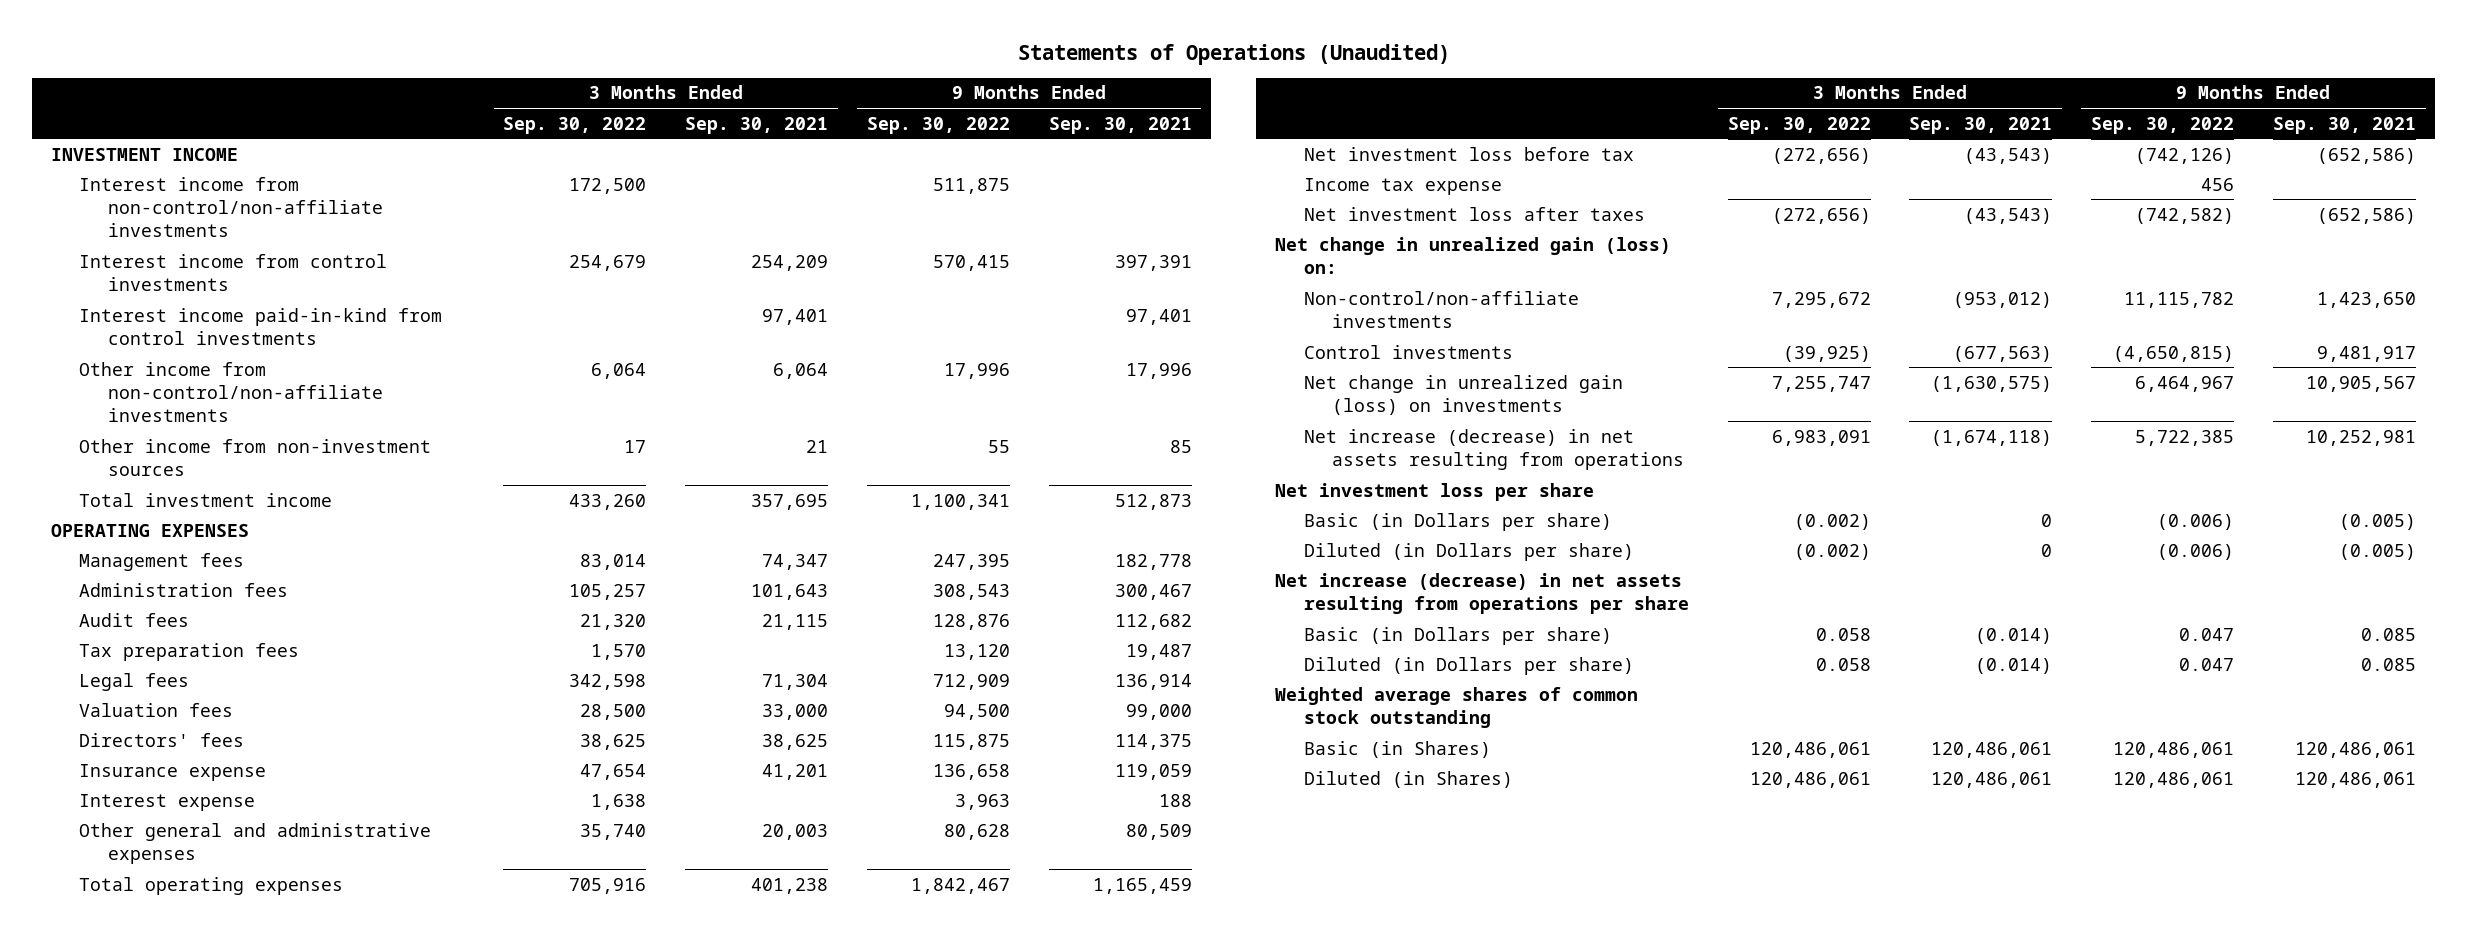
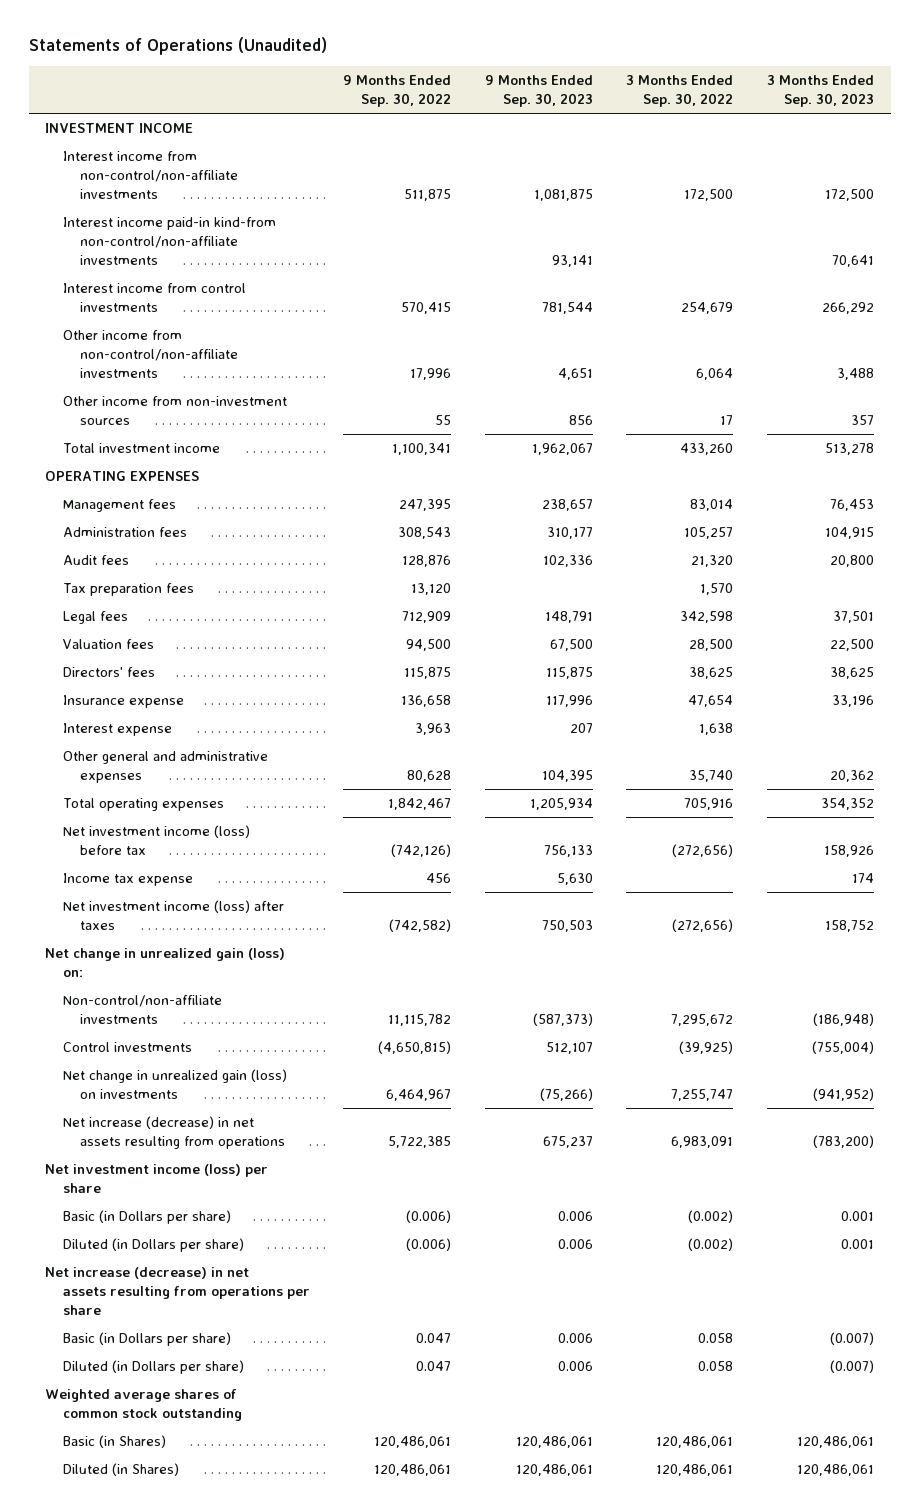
[685,116,829,134] Sep. 30, 2021 -> none
[1048,116,1192,134] Sep. 30, 2021 -> none
none -> [484,75,593,108] 9 Months Ended Sep. 30, 2023
none -> [766,75,874,108] 3 Months Ended Sep. 30, 2023
none -> [62,217,276,266] Interest income paid-in kind-from non-control/non-affiliate investments
[79,307,443,345] Interest income paid-in-kind from control investments -> none
[1303,146,1634,161] Net investment loss before tax -> [62,825,250,856] Net investment income (loss) before tax
[1303,206,1645,221] Net investment loss after taxes -> [62,900,284,931] Net investment income (loss) after taxes
[1275,482,1595,501] Net investment loss per share -> [45,1164,269,1194] Net investment income (loss) per share

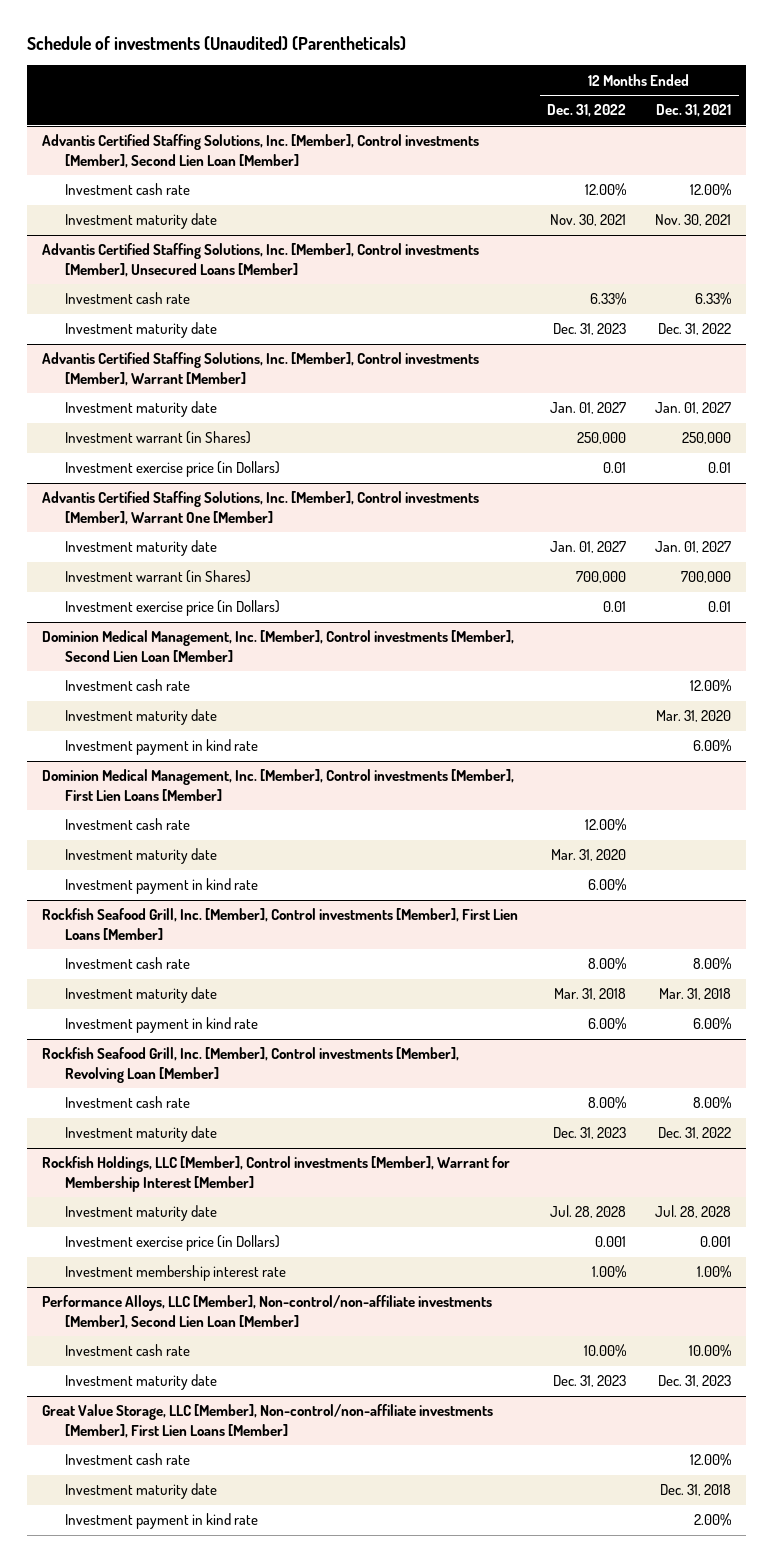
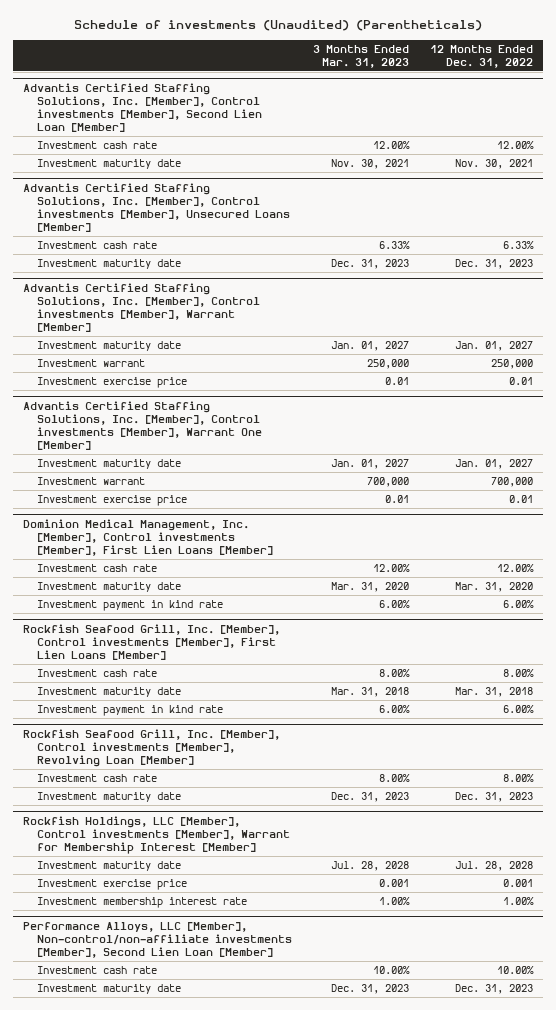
[656,104,732,118] Dec. 31, 2021 -> none
none -> [313,44,410,68] 3 Months Ended Mar. 31, 2023
[64,431,251,445] Investment warrant (in Shares) -> [37,358,146,367] Investment warrant
[64,461,280,478] Investment exercise price (in Dollars) -> [37,376,188,388] Investment exercise price
[41,630,514,662] Dominion Medical Management, Inc. [Member], Control investments [Member], Second Lien Loan [Member] -> none
[64,679,190,692] Investment cash rate -> none
[64,709,217,726] Investment maturity date -> none
[64,739,258,756] Investment payment in kind rate -> none
[64,570,251,584] Investment warrant (in Shares) -> [37,476,146,485] Investment warrant
[64,600,280,617] Investment exercise price (in Dollars) -> [37,494,188,506] Investment exercise price
[64,1235,280,1252] Investment exercise price (in Dollars) -> [37,878,188,890] Investment exercise price
[41,1404,493,1438] Great Value Storage, LLC [Member], Non-control/non-affiliate investments [Member], First Lien Loans [Member] -> none
[64,1453,190,1466] Investment cash rate -> none
[64,1483,217,1500] Investment maturity date -> none
[64,1513,258,1530] Investment payment in kind rate -> none

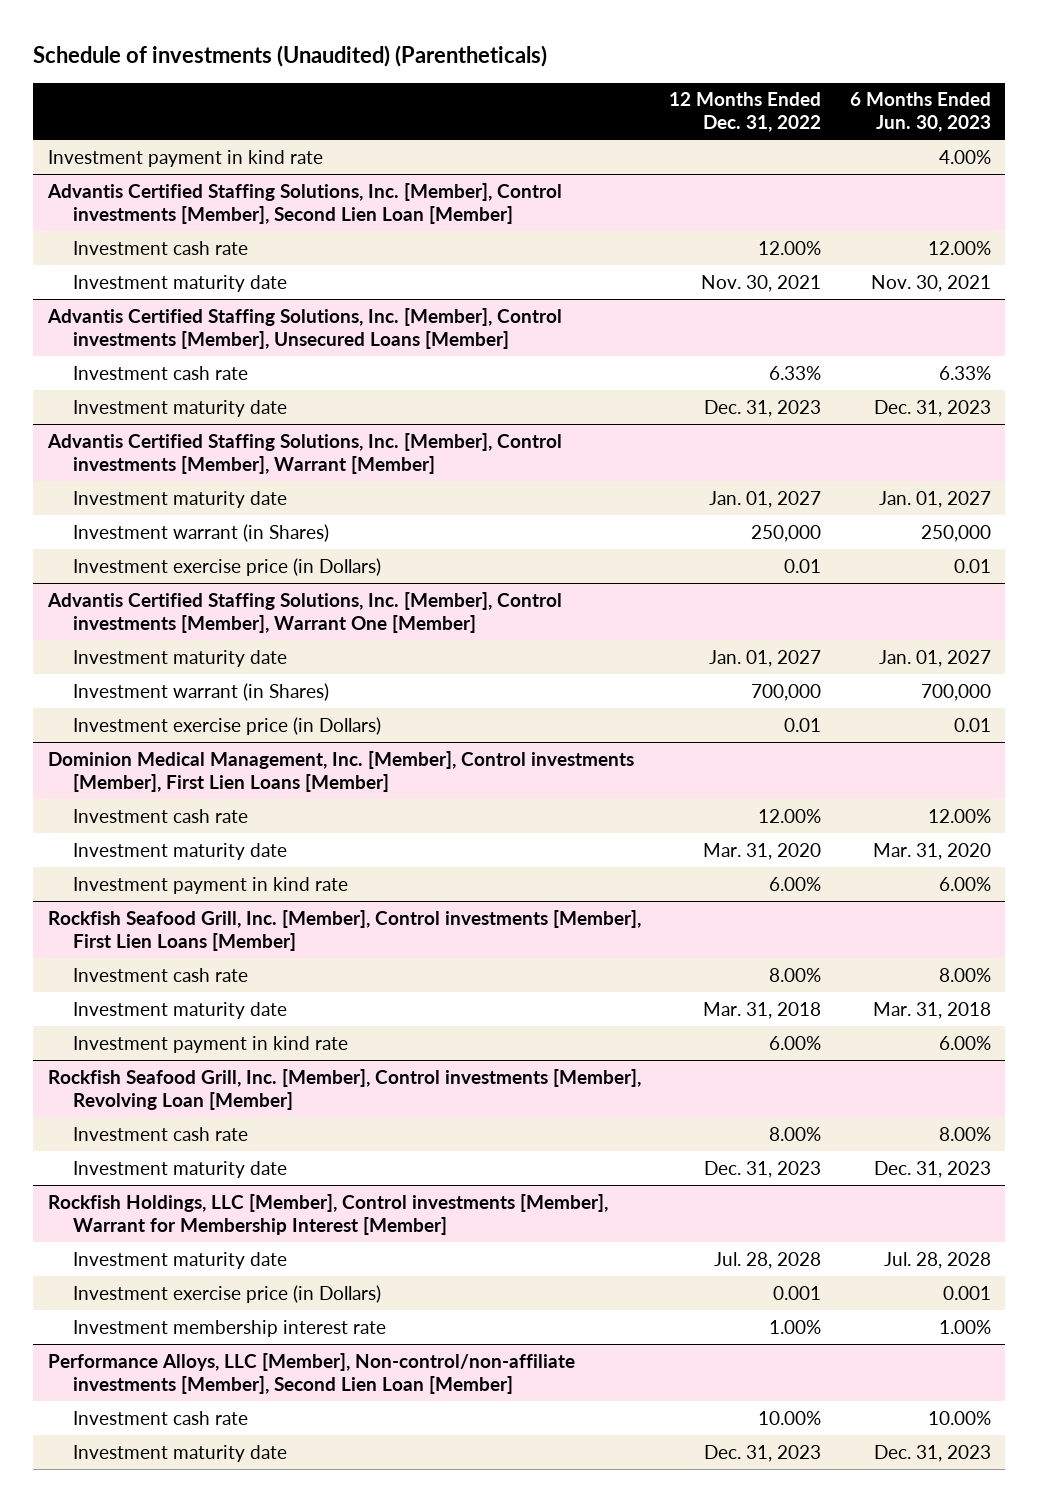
[313,44,410,68] 3 Months Ended Mar. 31, 2023 -> none
none -> [850,92,992,133] 6 Months Ended Jun. 30, 2023
none -> [47,149,323,167] Investment payment in kind rate
[37,358,146,367] Investment warrant -> [72,523,329,542] Investment warrant (in Shares)
[37,376,188,388] Investment exercise price -> [72,557,381,576] Investment exercise price (in Dollars)
[37,476,146,485] Investment warrant -> [72,682,329,701] Investment warrant (in Shares)
[37,494,188,506] Investment exercise price -> [72,716,381,735] Investment exercise price (in Dollars)
[37,878,188,890] Investment exercise price -> [72,1284,381,1303] Investment exercise price (in Dollars)

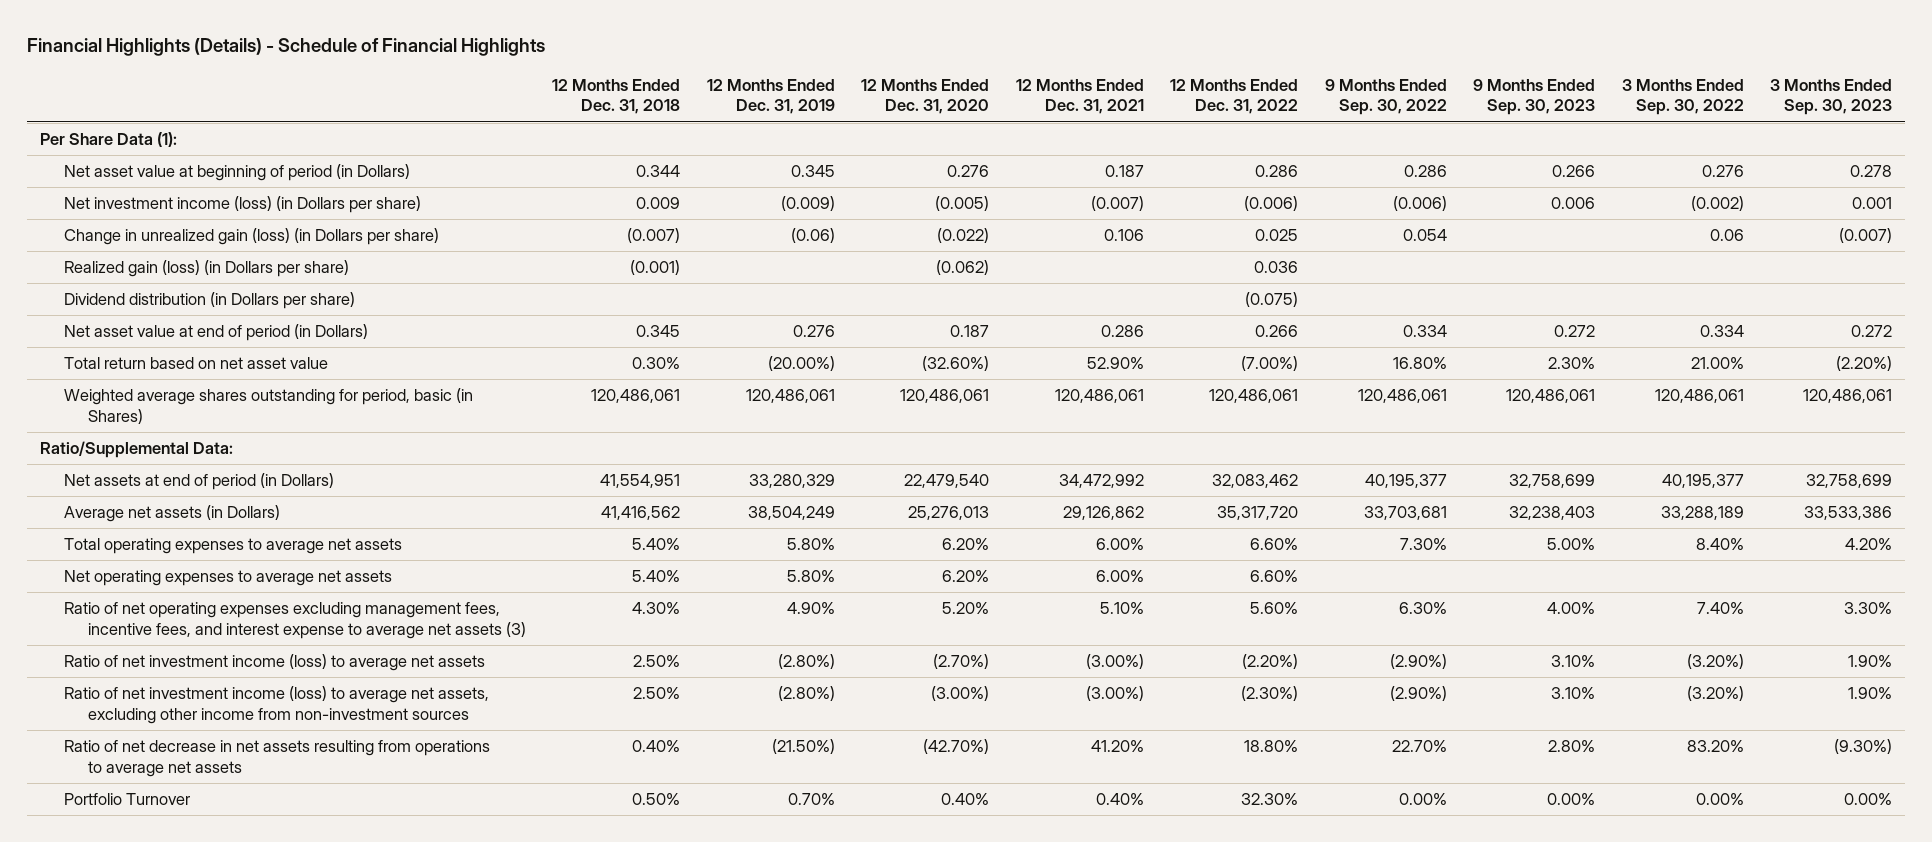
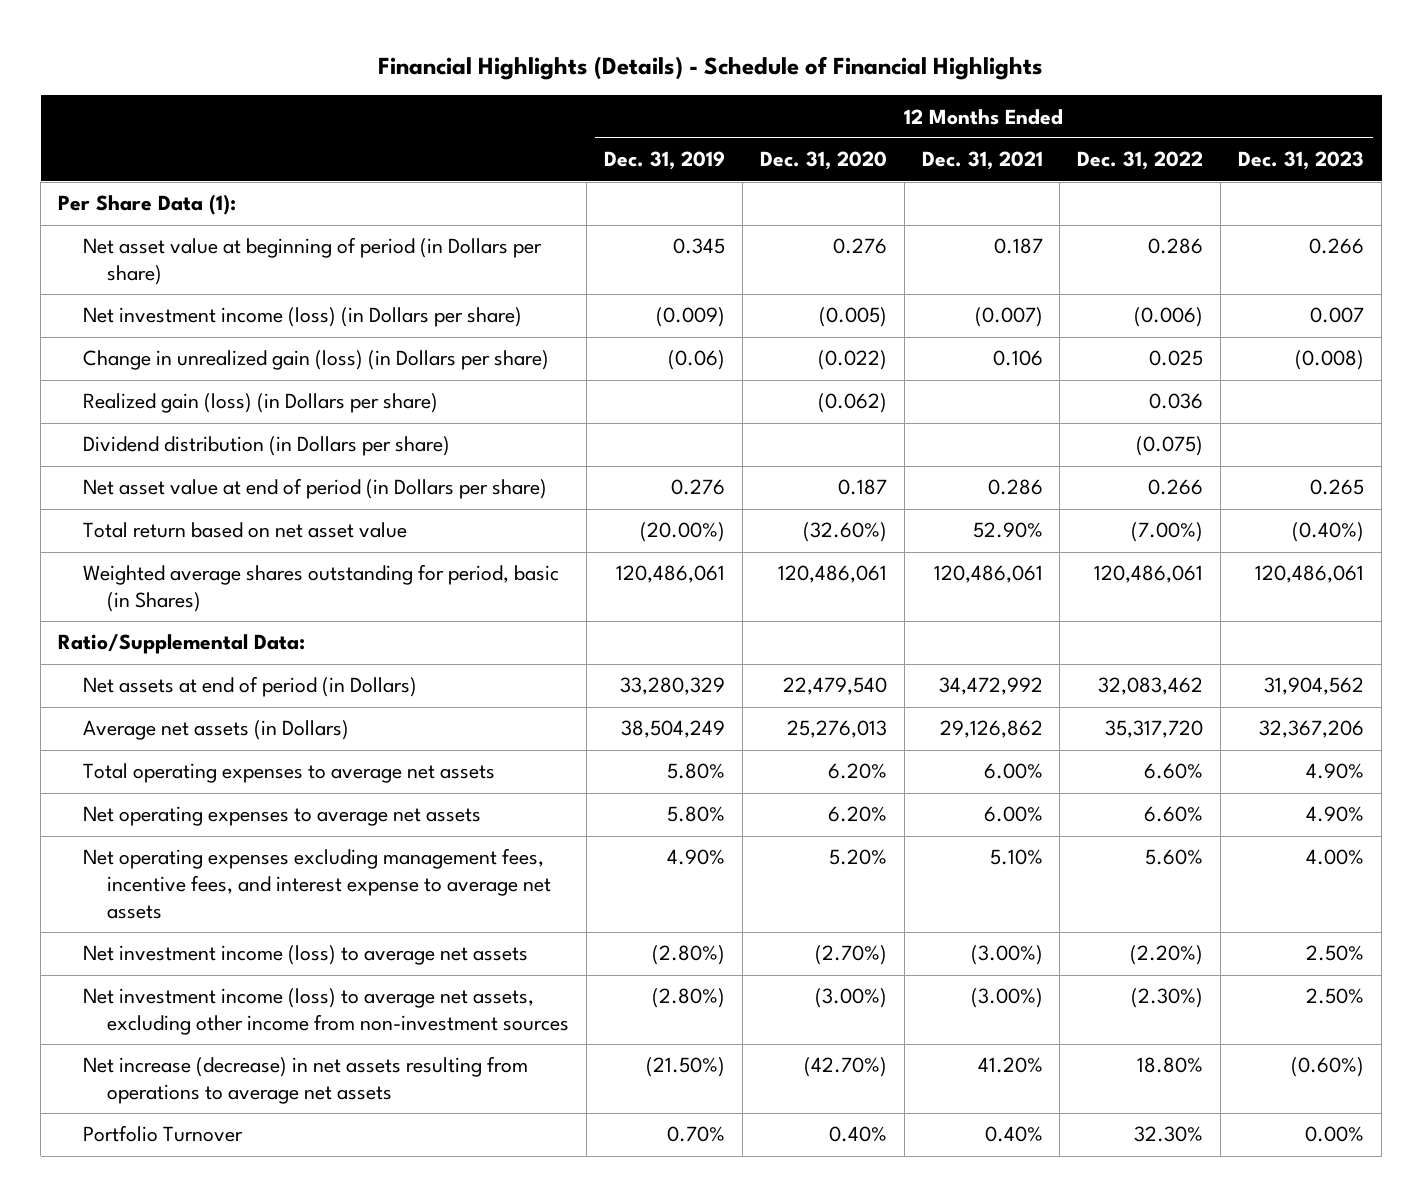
[552,78,681,115] 12 Months Ended Dec. 31, 2018 -> none
[1324,78,1447,116] 9 Months Ended Sep. 30, 2022 -> none
[1473,78,1596,116] 9 Months Ended Sep. 30, 2023 -> none
[1621,78,1744,116] 3 Months Ended Sep. 30, 2022 -> none
[1770,78,1893,116] 3 Months Ended Sep. 30, 2023 -> none
none -> [1238,151,1365,171] Dec. 31, 2023
[64,164,411,182] Net asset value at beginning of period (in Dollars) -> [82,237,542,286] Net asset value at beginning of period (in Dollars per share)
[64,324,369,342] Net asset value at end of period (in Dollars) -> [82,478,547,500] Net asset value at end of period (in Dollars per share)
[64,602,526,639] Ratio of net operating expenses excluding management fees, incentive fees, and interest expense to average net assets (3) -> [82,848,552,919] Net operating expenses excluding management fees, incentive fees, and interest expense to average net assets
[64,654,486,672] Ratio of net investment income (loss) to average net assets -> [82,945,528,966] Net investment income (loss) to average net assets
[64,686,490,724] Ratio of net investment income (loss) to average net assets, excluding other income from non-investment sources -> [82,988,570,1036] Net investment income (loss) to average net assets, excluding other income from non-investment sources
[64,740,491,777] Ratio of net decrease in net assets resulting from operations to average net assets -> [82,1056,528,1105] Net increase (decrease) in net assets resulting from operations to average net assets

